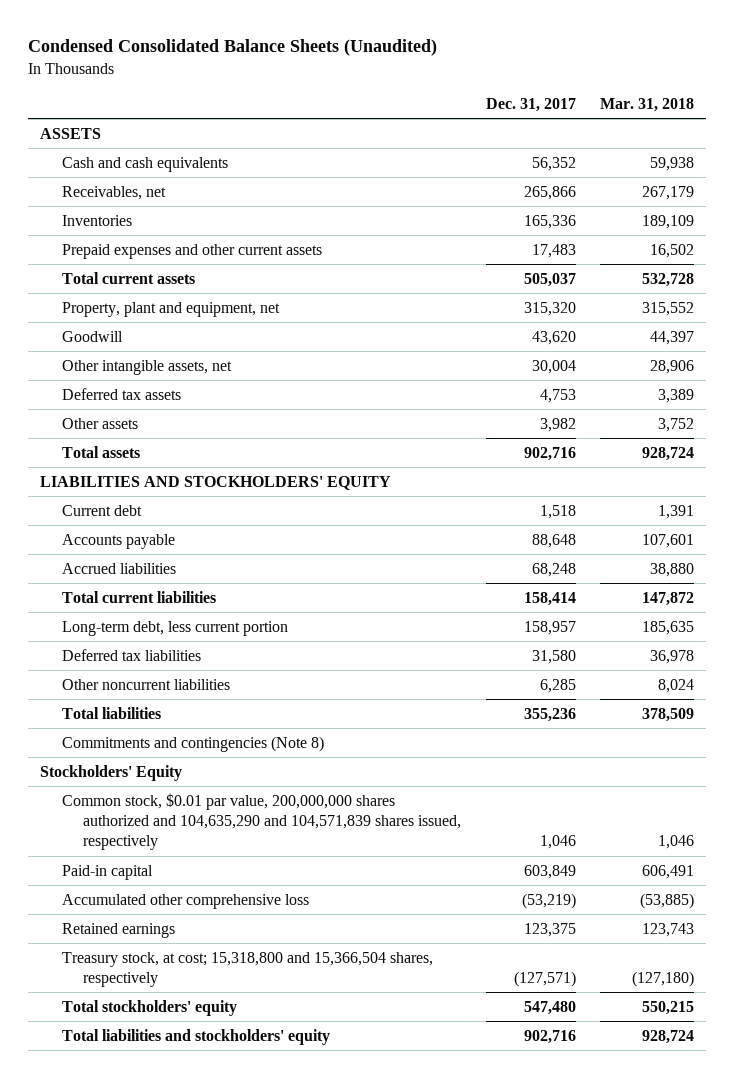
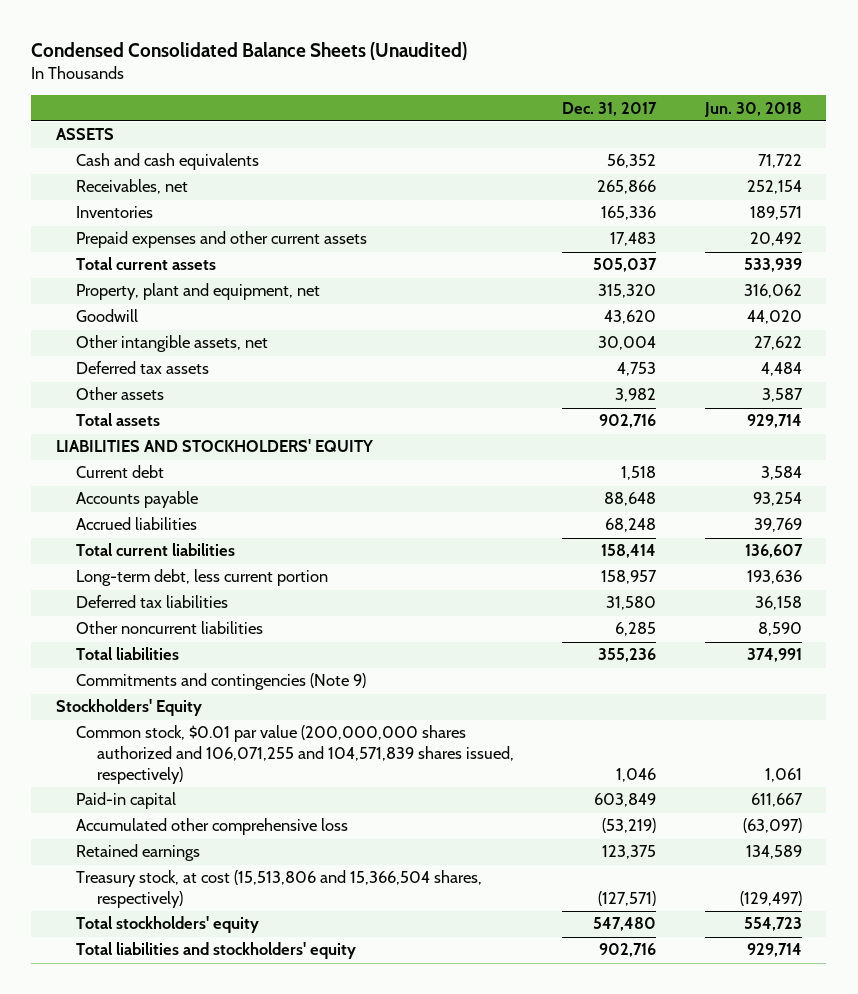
[600,98,695,113] Mar. 31, 2018 -> none
none -> [704,101,803,117] Jun. 30, 2018
[61,735,324,752] Commitments and contingencies (Note 8) -> [76,673,367,691] Commitments and contingencies (Note 9)
[61,792,462,851] Common stock, $0.01 par value, 200,000,000 shares authorized and 104,635,290 and 104,571,839 shares issued, respectively -> [76,725,514,784] Common stock, $0.01 par value (200,000,000 shares authorized and 106,071,255 and 104,571,839 shares issued, respectively)
[61,951,433,988] Treasury stock, at cost; 15,318,800 and 15,366,504 shares, respectively -> [76,870,483,909] Treasury stock, at cost (15,513,806 and 15,366,504 shares, respectively)

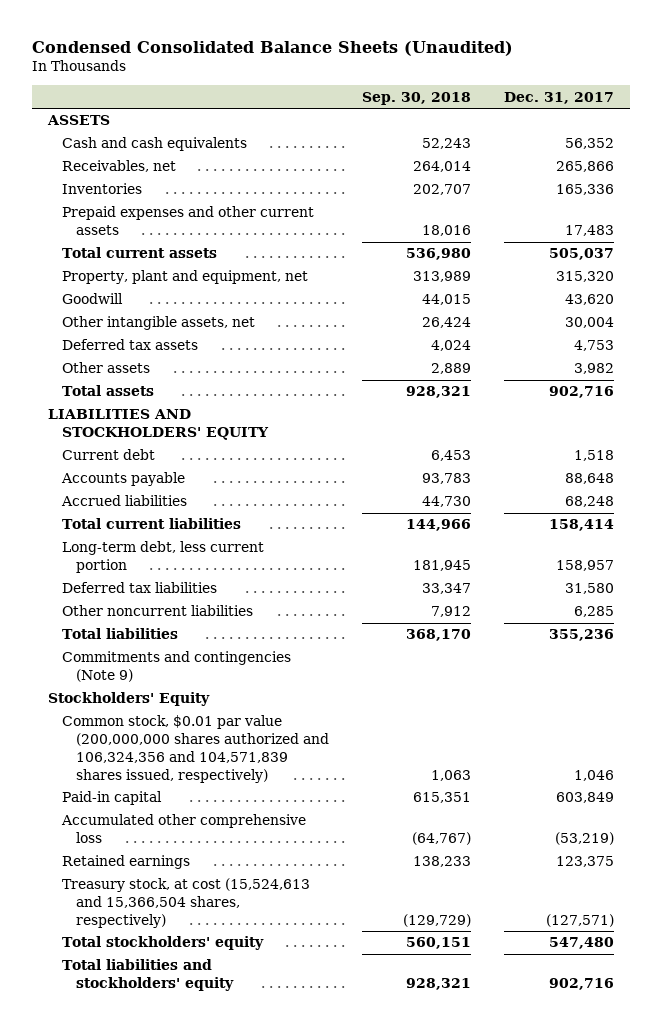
[704,101,803,117] Jun. 30, 2018 -> none
none -> [361,91,471,105] Sep. 30, 2018
[76,725,514,784] Common stock, $0.01 par value (200,000,000 shares authorized and 106,071,255 and 104,571,839 shares issued, respectively) -> [61,715,329,783] Common stock, $0.01 par value (200,000,000 shares authorized and 106,324,356 and 104,571,839 shares issued, respectively)
[76,870,483,909] Treasury stock, at cost (15,513,806 and 15,366,504 shares, respectively) -> [61,878,310,928] Treasury stock, at cost (15,524,613 and 15,366,504 shares, respectively)

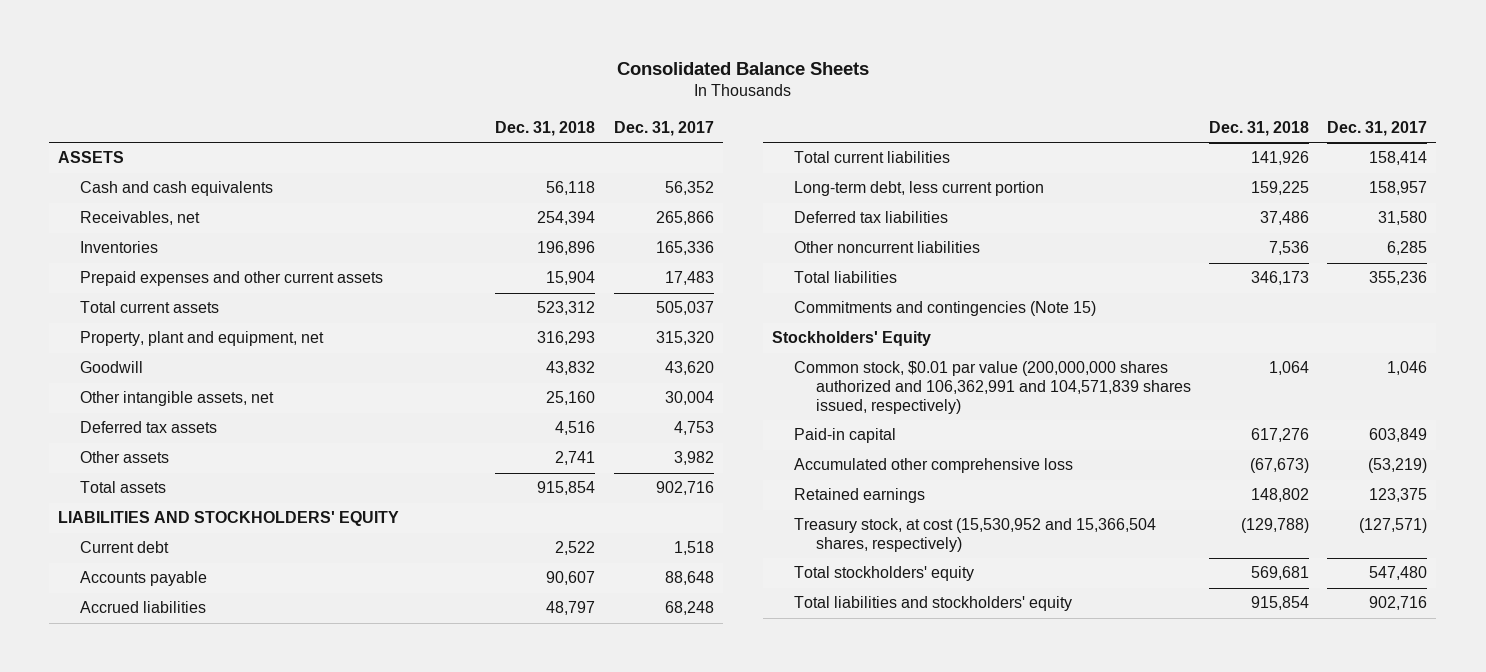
[31,40,513,56] Condensed Consolidated Balance Sheets (Unaudited) -> [616,61,869,75] Consolidated Balance Sheets
[361,91,471,105] Sep. 30, 2018 -> none
none -> [495,120,596,136] Dec. 31, 2018
[61,651,291,683] Commitments and contingencies (Note 9) -> [794,301,1097,317] Commitments and contingencies (Note 15)
[61,715,329,783] Common stock, $0.01 par value (200,000,000 shares authorized and 106,324,356 and 104,571,839 shares issued, respectively) -> [794,361,1191,414] Common stock, $0.01 par value (200,000,000 shares authorized and 106,362,991 and 104,571,839 shares issued, respectively)
[61,878,310,928] Treasury stock, at cost (15,524,613 and 15,366,504 shares, respectively) -> [794,518,1157,553] Treasury stock, at cost (15,530,952 and 15,366,504 shares, respectively)

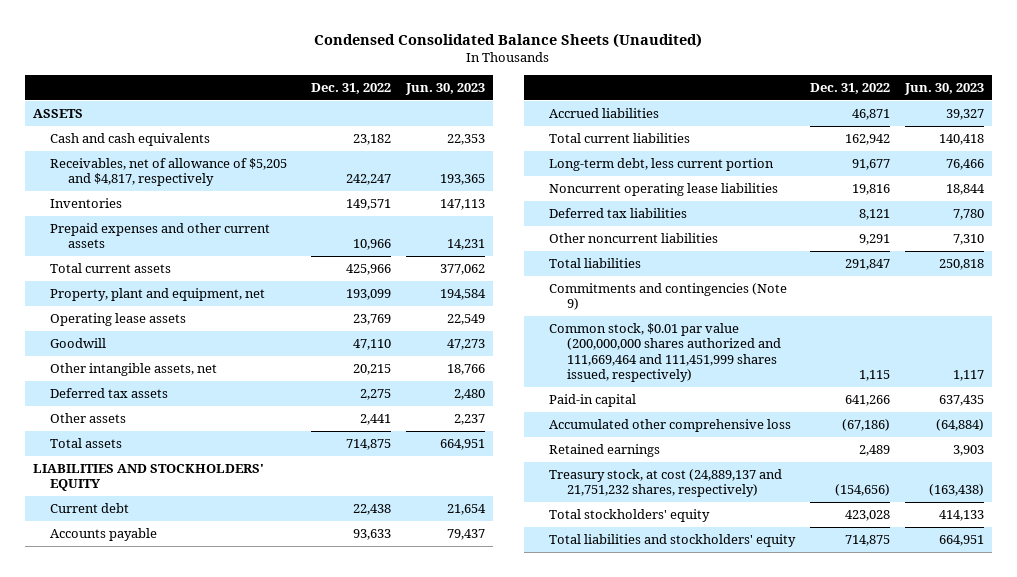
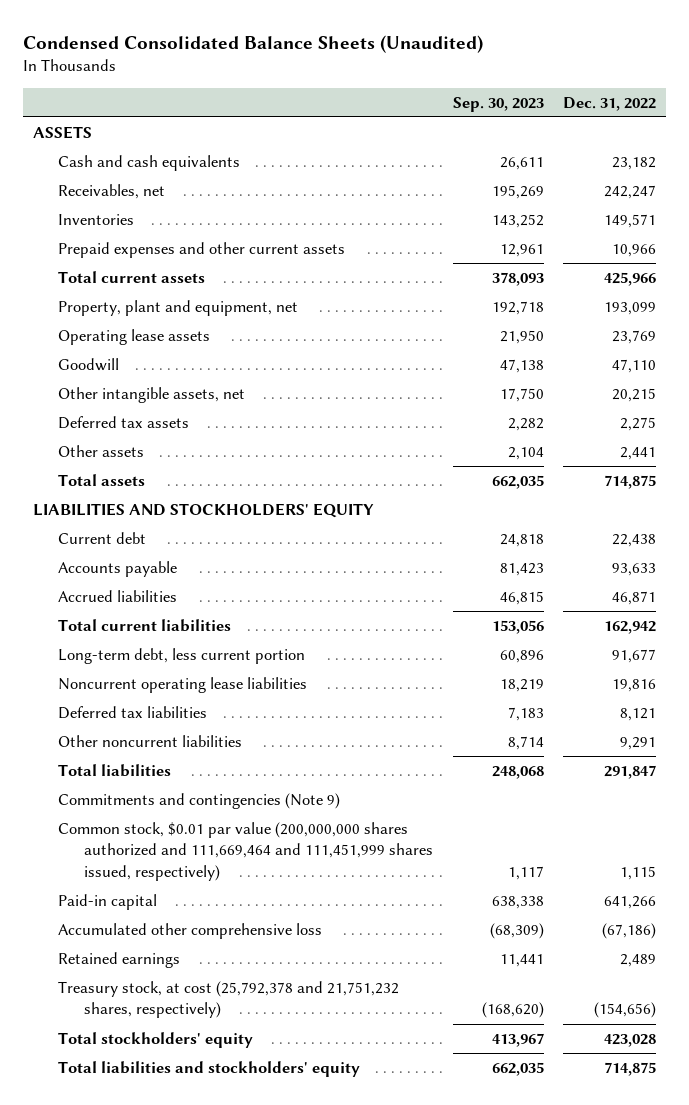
[405,82,486,95] Jun. 30, 2023 -> none
none -> [452,96,544,112] Sep. 30, 2023
[50,158,288,187] Receivables, net of allowance of $5,205 and $4,817, respectively -> [58,184,166,200] Receivables, net
[549,469,783,498] Treasury stock, at cost (24,889,137 and 21,751,232 shares, respectively) -> [58,981,400,1019] Treasury stock, at cost (25,792,378 and 21,751,232 shares, respectively)

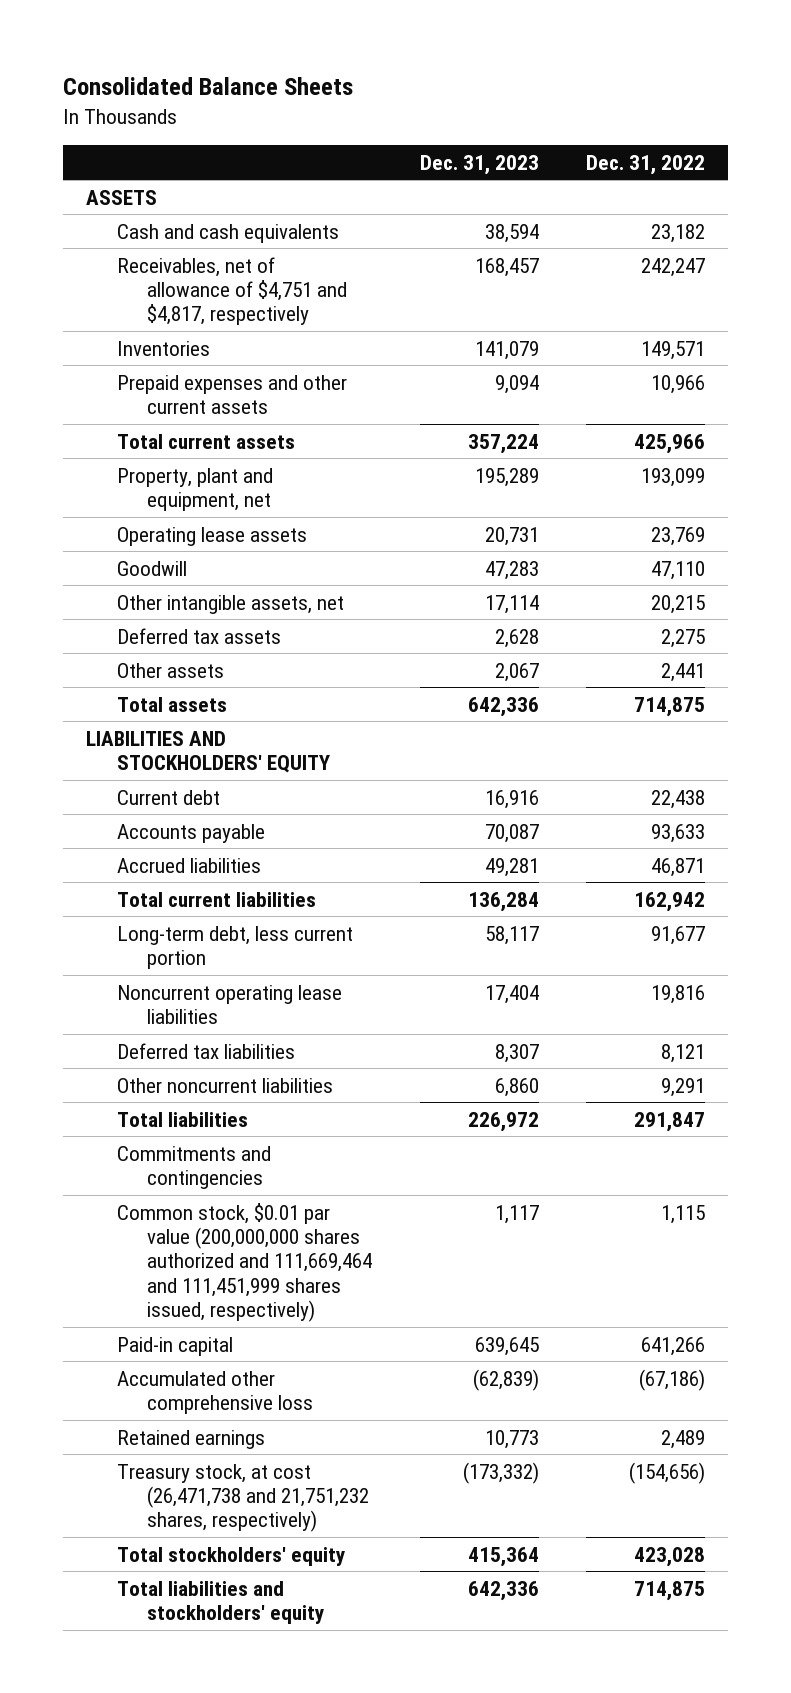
[22,34,483,53] Condensed Consolidated Balance Sheets (Unaudited) -> [62,77,353,96] Consolidated Balance Sheets
[452,96,544,112] Sep. 30, 2023 -> none
none -> [419,154,539,175] Dec. 31, 2023
[58,184,166,200] Receivables, net -> [116,256,348,326] Receivables, net of allowance of $4,751 and $4,817, respectively
[58,793,341,810] Commitments and contingencies (Note 9) -> [116,1145,271,1189] Commitments and contingencies
[58,981,400,1019] Treasury stock, at cost (25,792,378 and 21,751,232 shares, respectively) -> [116,1463,370,1533] Treasury stock, at cost (26,471,738 and 21,751,232 shares, respectively)

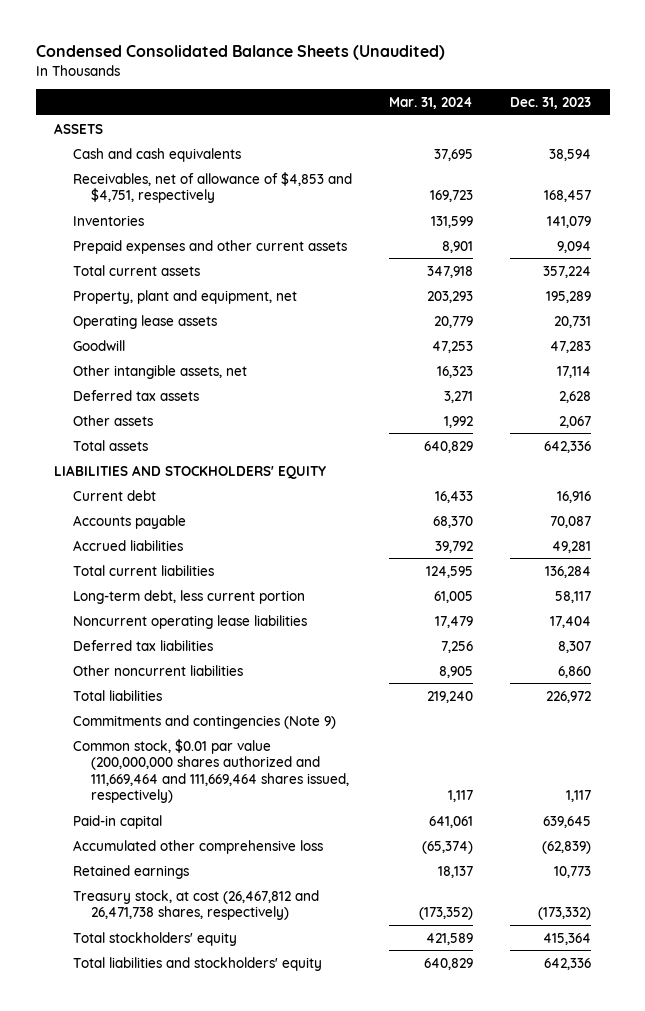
[62,77,353,96] Consolidated Balance Sheets -> [35,45,445,61] Condensed Consolidated Balance Sheets (Unaudited)
[585,154,705,175] Dec. 31, 2022 -> none
none -> [388,96,473,109] Mar. 31, 2024
[116,256,348,326] Receivables, net of allowance of $4,751 and $4,817, respectively -> [72,171,352,204] Receivables, net of allowance of $4,853 and $4,751, respectively
[116,1145,271,1189] Commitments and contingencies -> [72,714,336,729] Commitments and contingencies (Note 9)
[116,1202,373,1322] Common stock, $0.01 par value (200,000,000 shares authorized and 111,669,464 and 111,451,999 shares issued, respectively) -> [72,738,349,804] Common stock, $0.01 par value (200,000,000 shares authorized and 111,669,464 and 111,669,464 shares issued, respectively)
[116,1463,370,1533] Treasury stock, at cost (26,471,738 and 21,751,232 shares, respectively) -> [72,889,319,921] Treasury stock, at cost (26,467,812 and 26,471,738 shares, respectively)

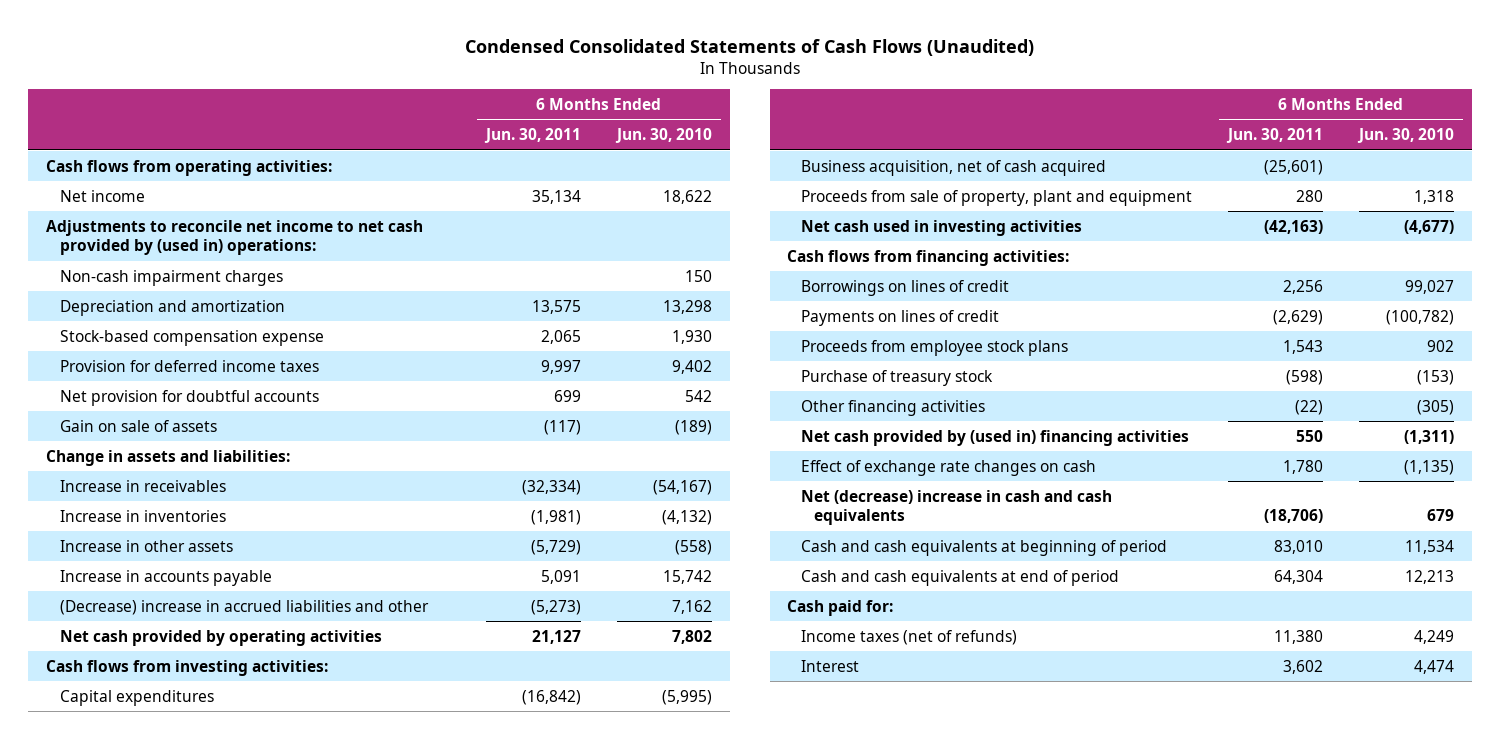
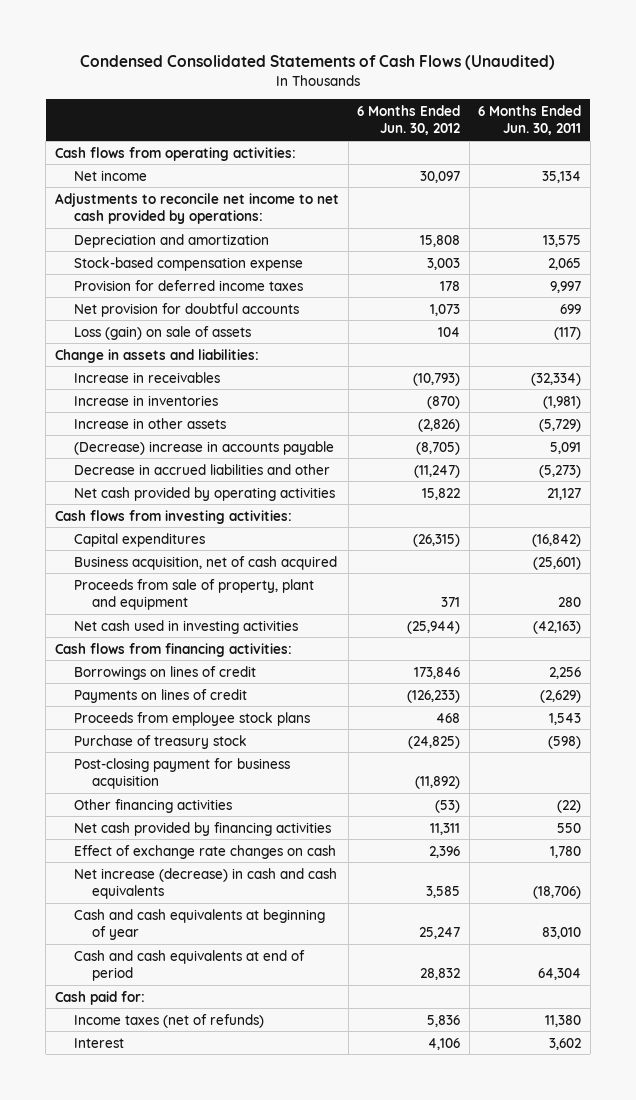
[615,128,713,144] Jun. 30, 2010 -> none
none -> [357,104,461,136] 6 Months Ended Jun. 30, 2012
[59,269,283,286] Non-cash impairment charges -> none
[46,219,424,256] Adjustments to reconcile net income to net cash provided by (used in) operations: -> [54,192,339,225] Adjustments to reconcile net income to net cash provided by operations:
[59,419,217,432] Gain on sale of assets -> [73,325,251,340] Loss (gain) on sale of assets
[59,569,272,586] Increase in accounts payable -> [73,440,334,455] (Decrease) increase in accounts payable
[59,599,429,615] (Decrease) increase in accrued liabilities and other -> [73,463,330,475] Decrease in accrued liabilities and other
none -> [73,757,290,790] Post-closing payment for business acquisition
[800,429,1189,446] Net cash provided by (used in) financing activities -> [73,821,331,836] Net cash provided by financing activities
[800,489,1112,526] Net (decrease) increase in cash and cash equivalents -> [73,867,337,900] Net increase (decrease) in cash and cash equivalents
[800,539,1167,556] Cash and cash equivalents at beginning of period -> [73,908,325,941] Cash and cash equivalents at beginning of year

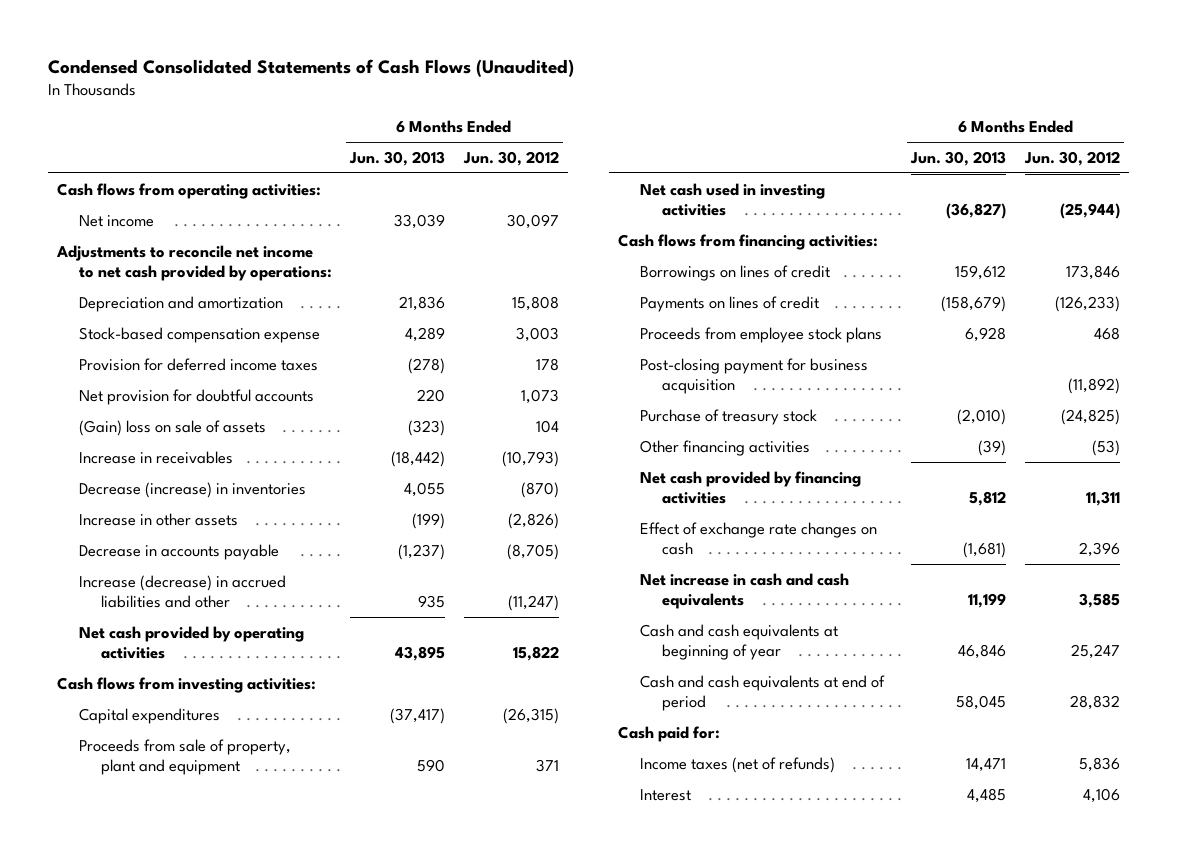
[478,104,582,136] 6 Months Ended Jun. 30, 2011 -> none
none -> [349,150,446,166] Jun. 30, 2013
[54,348,259,363] Change in assets and liabilities: -> none
[73,325,251,340] Loss (gain) on sale of assets -> [78,419,266,436] (Gain) loss on sale of assets
[73,394,218,406] Increase in inventories -> [78,481,306,498] Decrease (increase) in inventories
[73,440,334,455] (Decrease) increase in accounts payable -> [78,543,279,560] Decrease in accounts payable
[73,463,330,475] Decrease in accrued liabilities and other -> [78,574,286,608] Increase (decrease) in accrued liabilities and other
[73,555,337,570] Business acquisition, net of cash acquired -> none
[73,734,247,749] Purchase of treasury stock -> [639,408,817,425] Purchase of treasury stock
[73,867,337,900] Net increase (decrease) in cash and cash equivalents -> [639,572,849,609] Net increase in cash and cash equivalents

